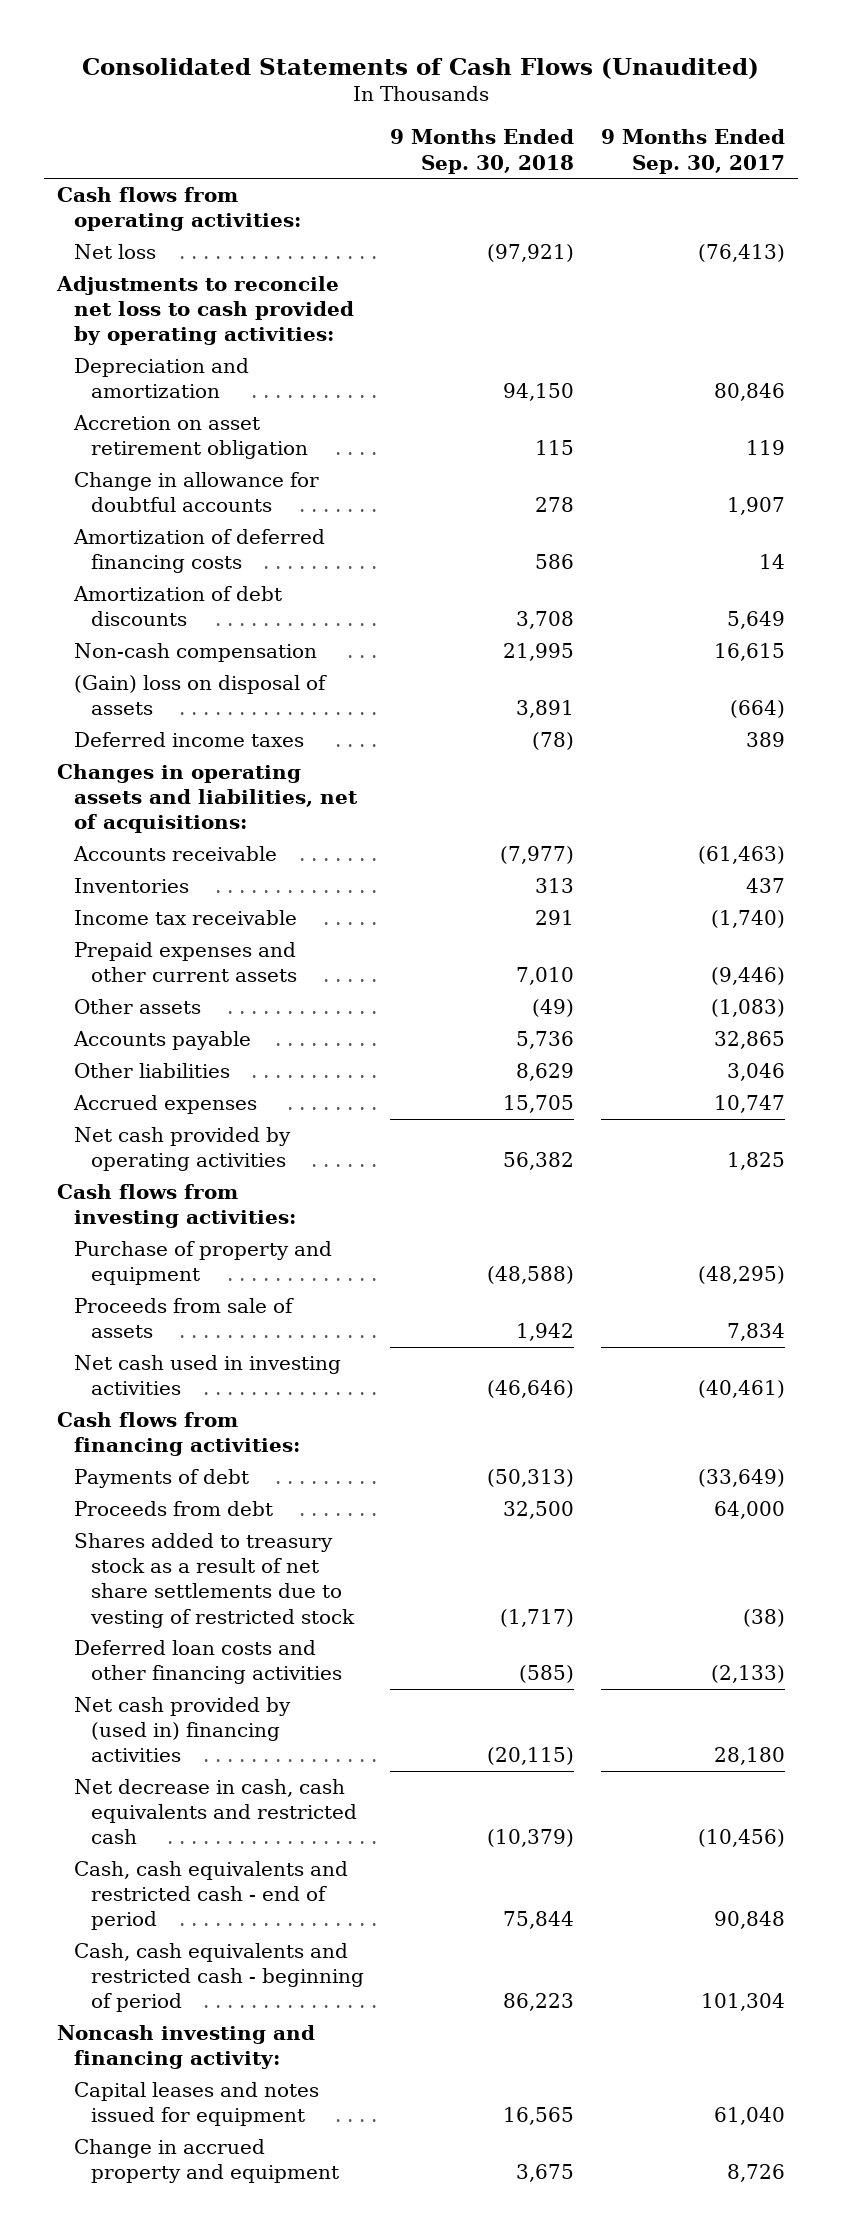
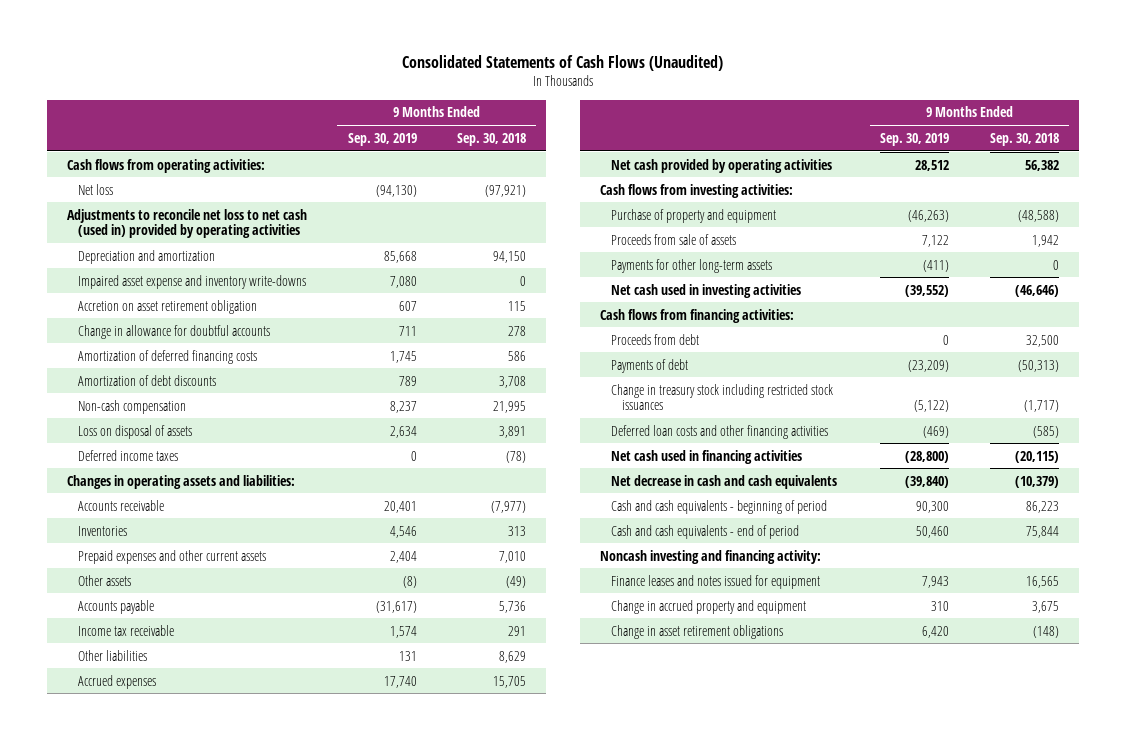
[600,129,785,174] 9 Months Ended Sep. 30, 2017 -> none
none -> [347,132,417,146] Sep. 30, 2019
[56,276,354,346] Adjustments to reconcile net loss to cash provided by operating activities: -> [67,208,308,239] Adjustments to reconcile net loss to net cash (used in) provided by operating activities
none -> [77,274,306,289] Impaired asset expense and inventory write-downs
[73,675,327,716] (Gain) loss on disposal of assets -> [77,424,192,439] Loss on disposal of assets
[57,764,358,834] Changes in operating assets and liabilities, net of acquisitions: -> [67,474,296,489] Changes in operating assets and liabilities:
[73,910,297,926] Income tax receivable -> [77,624,174,636] Income tax receivable
none -> [610,258,772,273] Payments for other long-term assets
[73,1469,249,1489] Payments of debt -> [610,358,688,373] Payments of debt
[73,1533,355,1628] Shares added to treasury stock as a result of net share settlements due to vesting of restricted stock -> [610,383,833,411] Change in treasury stock including restricted stock issuances
[73,1697,291,1763] Net cash provided by (used in) financing activities -> [610,449,802,464] Net cash used in financing activities
[73,1779,357,1845] Net decrease in cash, cash equivalents and restricted cash -> [610,474,837,489] Net decrease in cash and cash equivalents
[73,1861,348,1931] Cash, cash equivalents and restricted cash - end of period -> [610,499,827,514] Cash and cash equivalents - beginning of period
[503,1911,575,1930] 75,844 -> [1025,500,1059,513] 86,223
[73,1943,364,2013] Cash, cash equivalents and restricted cash - beginning of period -> [610,524,799,539] Cash and cash equivalents - end of period
[503,1993,575,2012] 86,223 -> [1025,525,1059,538] 75,844
[73,2082,319,2127] Capital leases and notes issued for equipment -> [610,574,820,589] Finance leases and notes issued for equipment
none -> [610,624,783,639] Change in asset retirement obligations

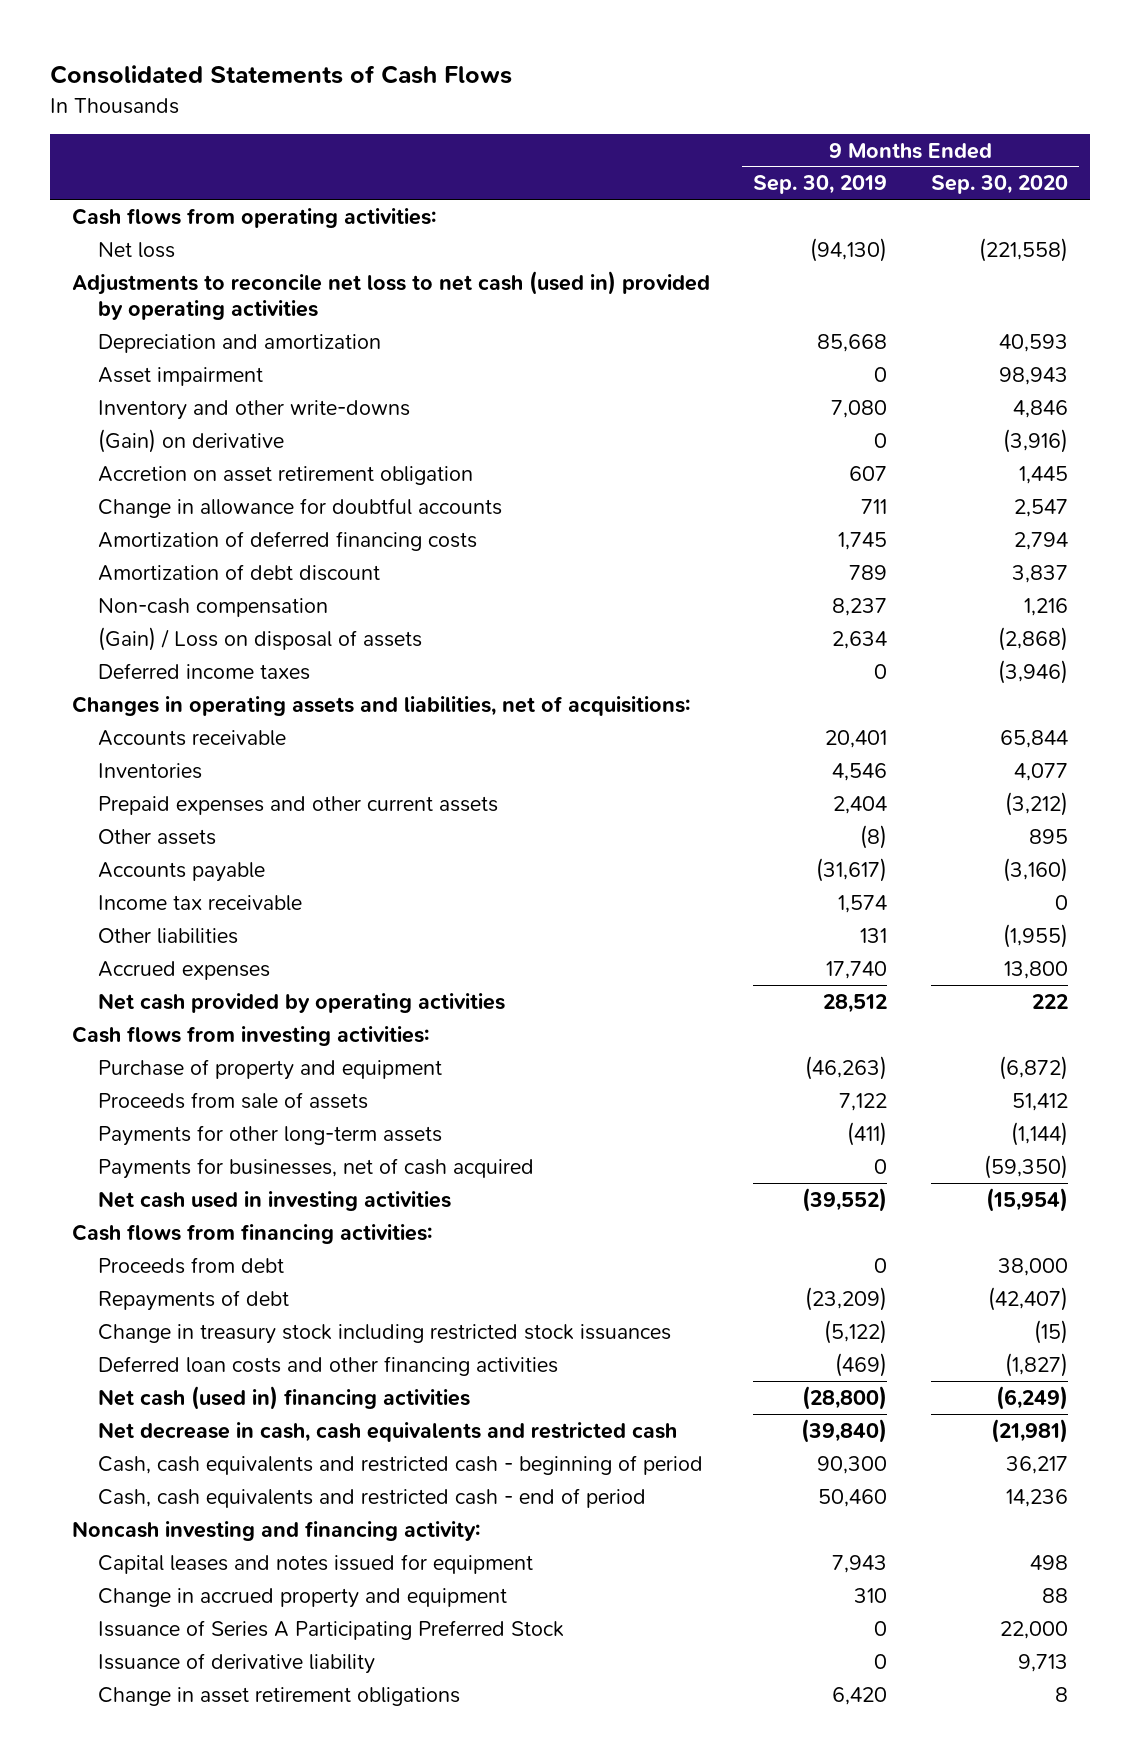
[402,54,724,71] Consolidated Statements of Cash Flows (Unaudited) -> [49,65,512,85] Consolidated Statements of Cash Flows
[456,132,526,146] Sep. 30, 2018 -> none
none -> [931,175,1069,195] Sep. 30, 2020
none -> [97,366,263,386] Asset impairment
[77,274,306,289] Impaired asset expense and inventory write-downs -> [97,399,410,420] Inventory and other write-downs
none -> [97,428,284,453] (Gain) on derivative
[77,374,216,386] Amortization of debt discounts -> [97,563,380,581] Amortization of debt discount
[77,424,192,439] Loss on disposal of assets -> [97,626,422,651] (Gain) / Loss on disposal of assets
[67,474,296,489] Changes in operating assets and liabilities: -> [71,695,690,716] Changes in operating assets and liabilities, net of acquisitions:
none -> [97,1157,534,1179] Payments for businesses, net of cash acquired
[610,358,688,373] Payments of debt -> [97,1289,289,1311] Repayments of debt
[610,449,802,464] Net cash used in financing activities -> [97,1385,470,1410] Net cash (used in) financing activities
[610,474,837,489] Net decrease in cash and cash equivalents -> [97,1421,677,1442] Net decrease in cash, cash equivalents and restricted cash
[610,499,827,514] Cash and cash equivalents - beginning of period -> [97,1454,703,1475] Cash, cash equivalents and restricted cash - beginning of period
[610,524,799,539] Cash and cash equivalents - end of period -> [97,1487,646,1508] Cash, cash equivalents and restricted cash - end of period
[610,574,820,589] Finance leases and notes issued for equipment -> [97,1553,533,1574] Capital leases and notes issued for equipment
none -> [97,1619,564,1640] Issuance of Series A Participating Preferred Stock
none -> [97,1652,375,1674] Issuance of derivative liability

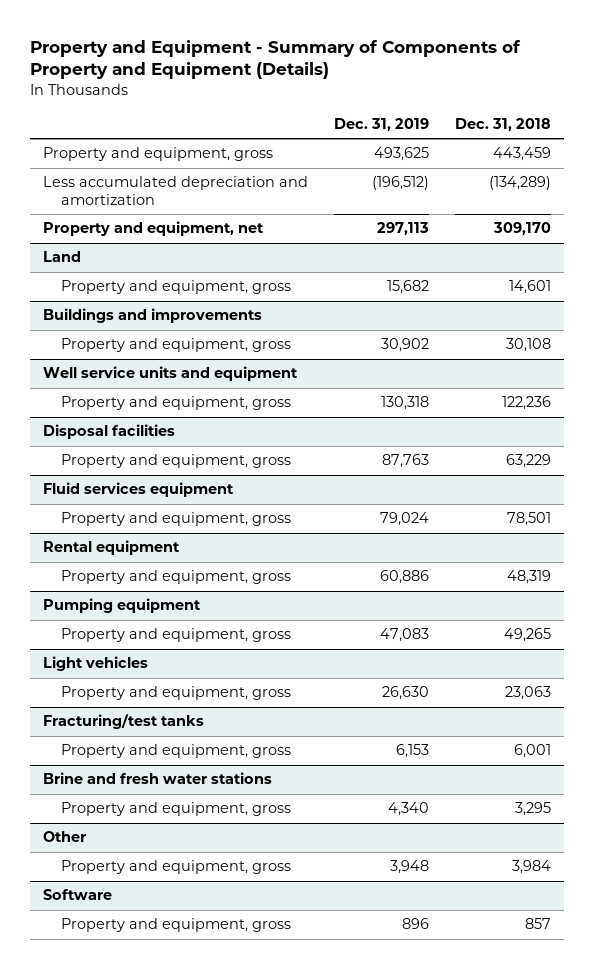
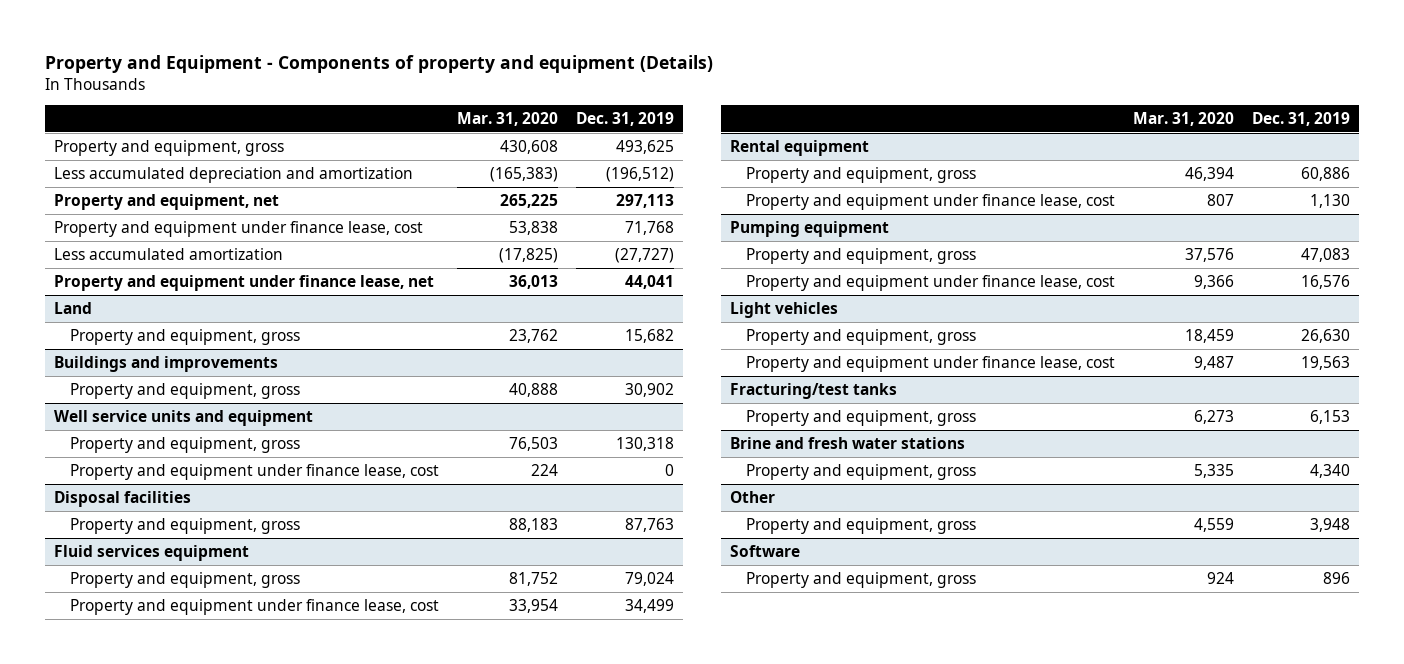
[29,39,521,80] Property and Equipment - Summary of Components of Property and Equipment (Details) -> [45,55,714,74] Property and Equipment - Components of property and equipment (Details)
[454,118,551,132] Dec. 31, 2018 -> none
none -> [457,111,559,126] Mar. 31, 2020
none -> [54,220,424,237] Property and equipment under finance lease, cost
none -> [54,247,284,260] Less accumulated amortization
none -> [54,274,435,291] Property and equipment under finance lease, net
none -> [70,463,440,480] Property and equipment under finance lease, cost
none -> [70,598,440,615] Property and equipment under finance lease, cost
none -> [746,193,1116,210] Property and equipment under finance lease, cost
none -> [746,274,1116,291] Property and equipment under finance lease, cost
none -> [746,355,1116,372] Property and equipment under finance lease, cost

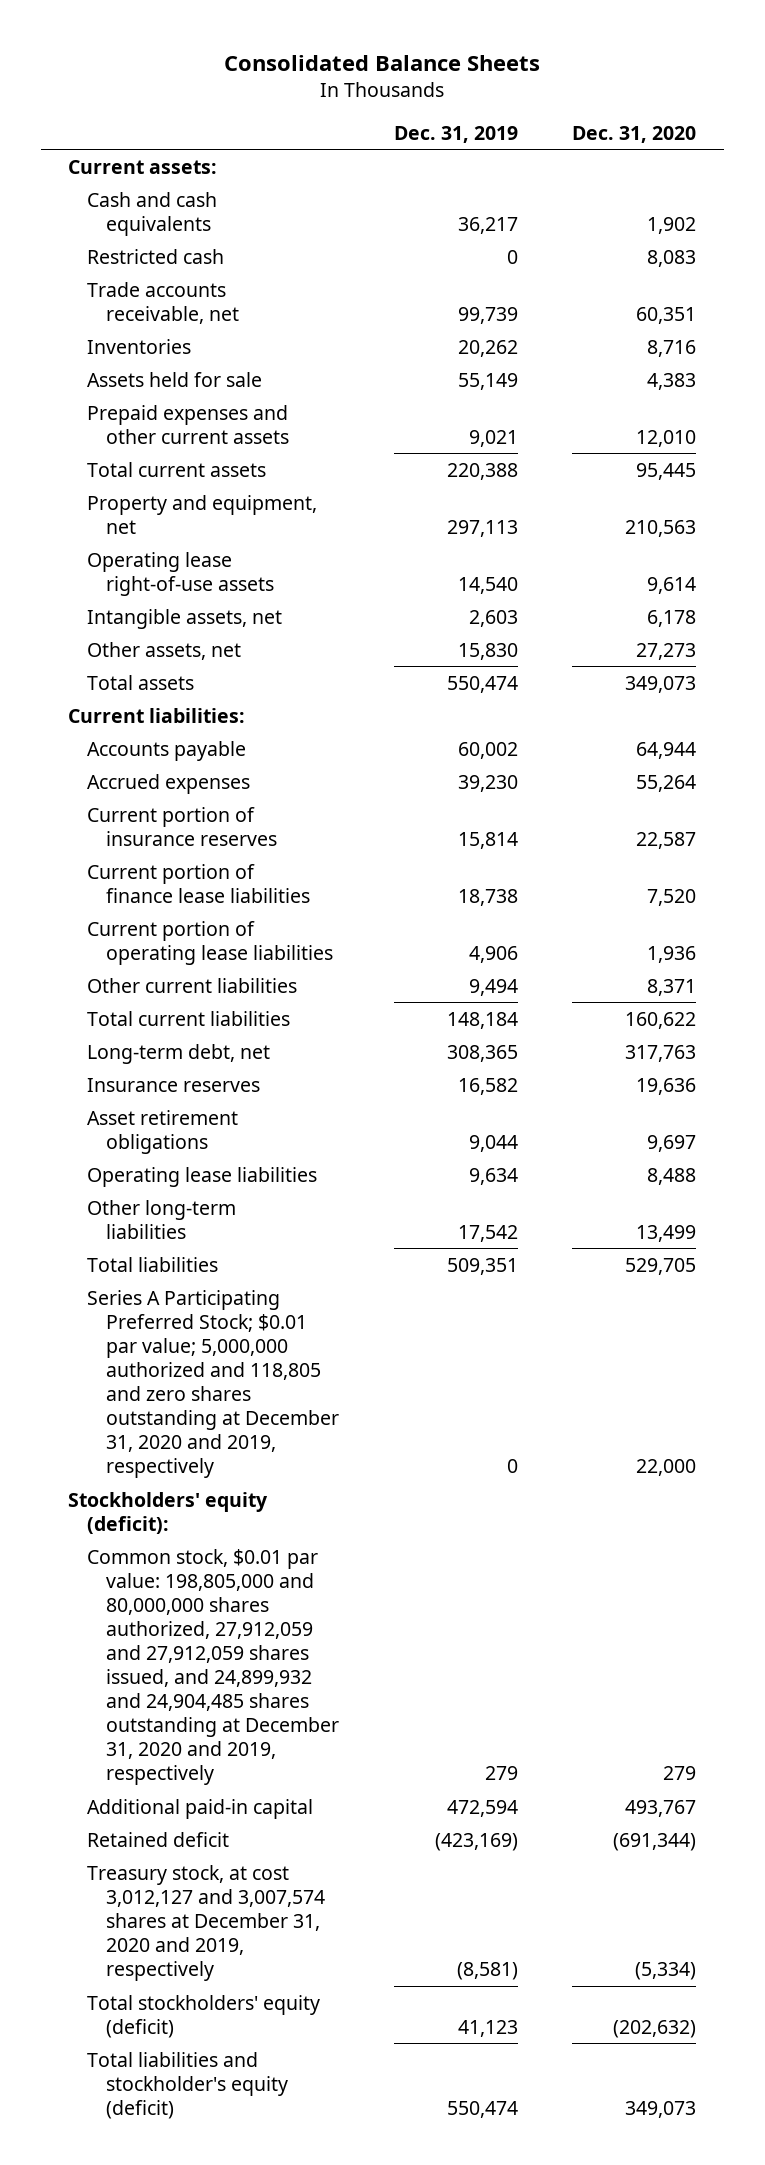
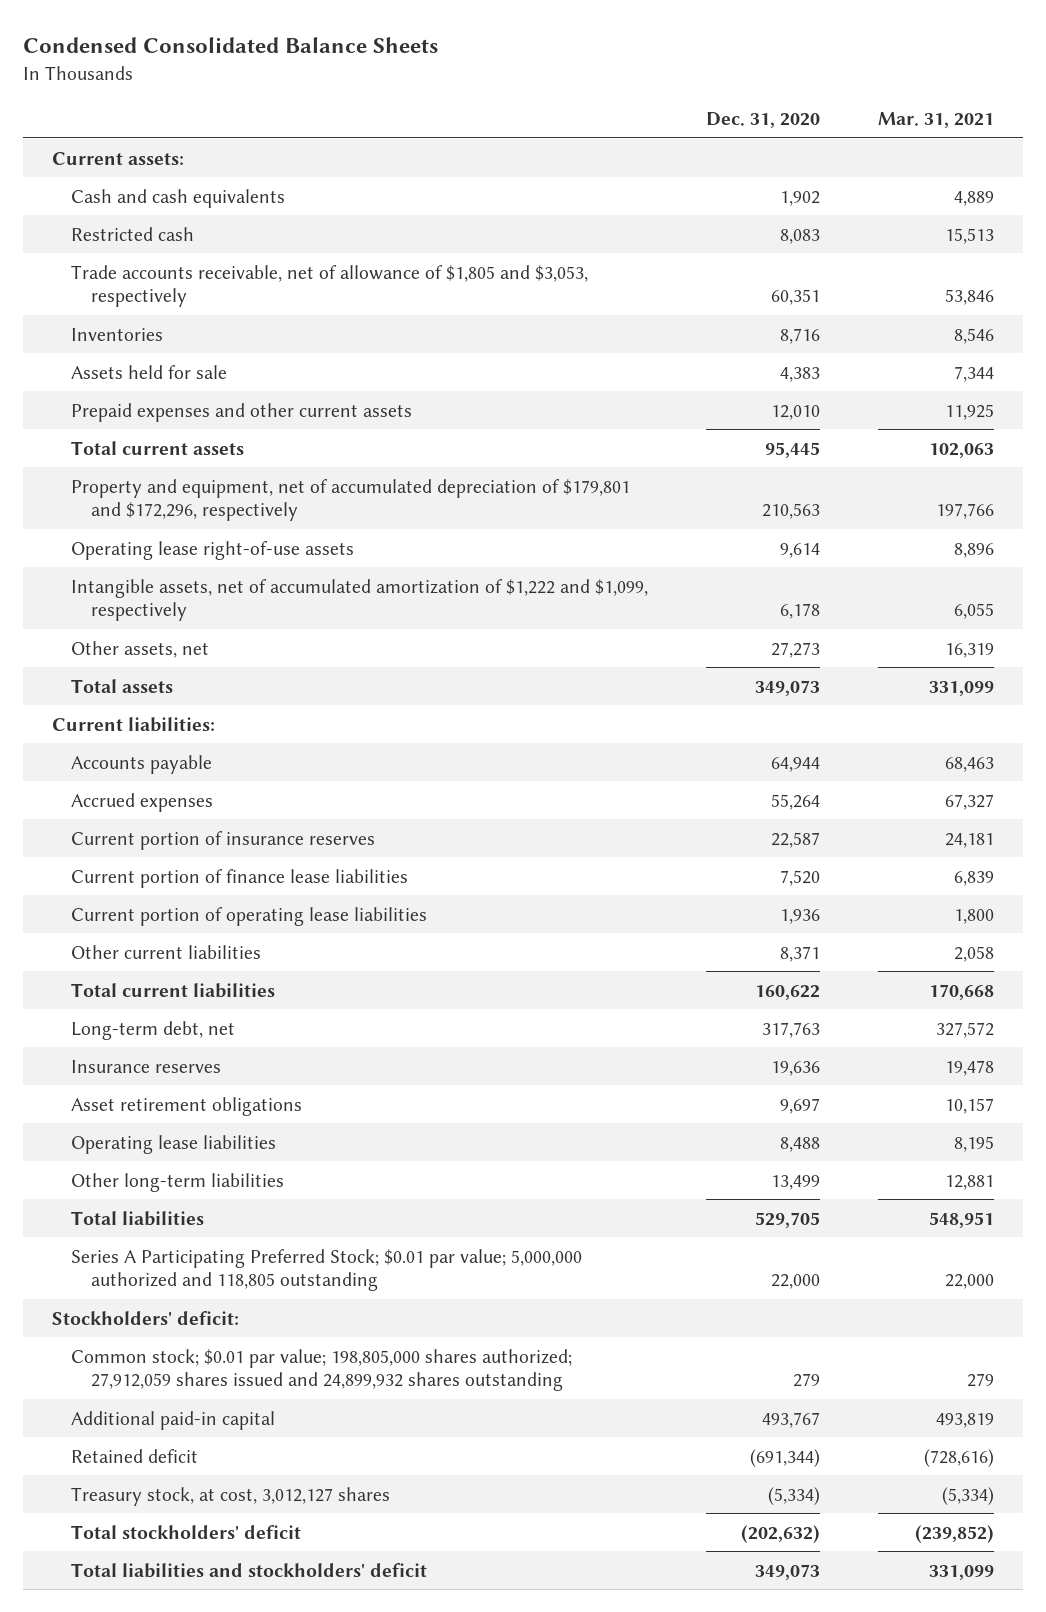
[224,54,541,71] Consolidated Balance Sheets -> [22,37,438,54] Condensed Consolidated Balance Sheets
[393,125,518,143] Dec. 31, 2019 -> none
none -> [877,111,994,128] Mar. 31, 2021
[87,281,239,324] Trade accounts receivable, net -> [71,264,589,307] Trade accounts receivable, net of allowance of $1,805 and $3,053, respectively
[87,494,318,534] Property and equipment, net -> [71,478,631,521] Property and equipment, net of accumulated depreciation of $179,801 and $172,296, respectively
[87,608,283,629] Intangible assets, net -> [71,578,649,621] Intangible assets, net of accumulated amortization of $1,222 and $1,099, respectively
[87,1289,339,1479] Series A Participating Preferred Stock; $0.01 par value; 5,000,000 authorized and 118,805 and zero shares outstanding at December 31, 2020 and 2019, respectively -> [71,1248,583,1291] Series A Participating Preferred Stock; $0.01 par value; 5,000,000 authorized and 118,805 outstanding
[68,1491,269,1534] Stockholders' equity (deficit): -> [51,1310,239,1325] Stockholders' deficit:
[87,1548,339,1786] Common stock, $0.01 par value: 198,805,000 and 80,000,000 shares authorized, 27,912,059 and 27,912,059 shares issued, and 24,899,932 and 24,904,485 shares outstanding at December 31, 2020 and 2019, respectively -> [71,1348,573,1391] Common stock; $0.01 par value; 198,805,000 shares authorized; 27,912,059 shares issued and 24,899,932 shares outstanding
[87,1864,325,1981] Treasury stock, at cost 3,012,127 and 3,007,574 shares at December 31, 2020 and 2019, respectively -> [71,1486,391,1506] Treasury stock, at cost, 3,012,127 shares
[87,1994,321,2038] Total stockholders' equity (deficit) -> [71,1524,302,1539] Total stockholders' deficit
[87,2051,288,2119] Total liabilities and stockholder's equity (deficit) -> [71,1562,428,1578] Total liabilities and stockholders' deficit

